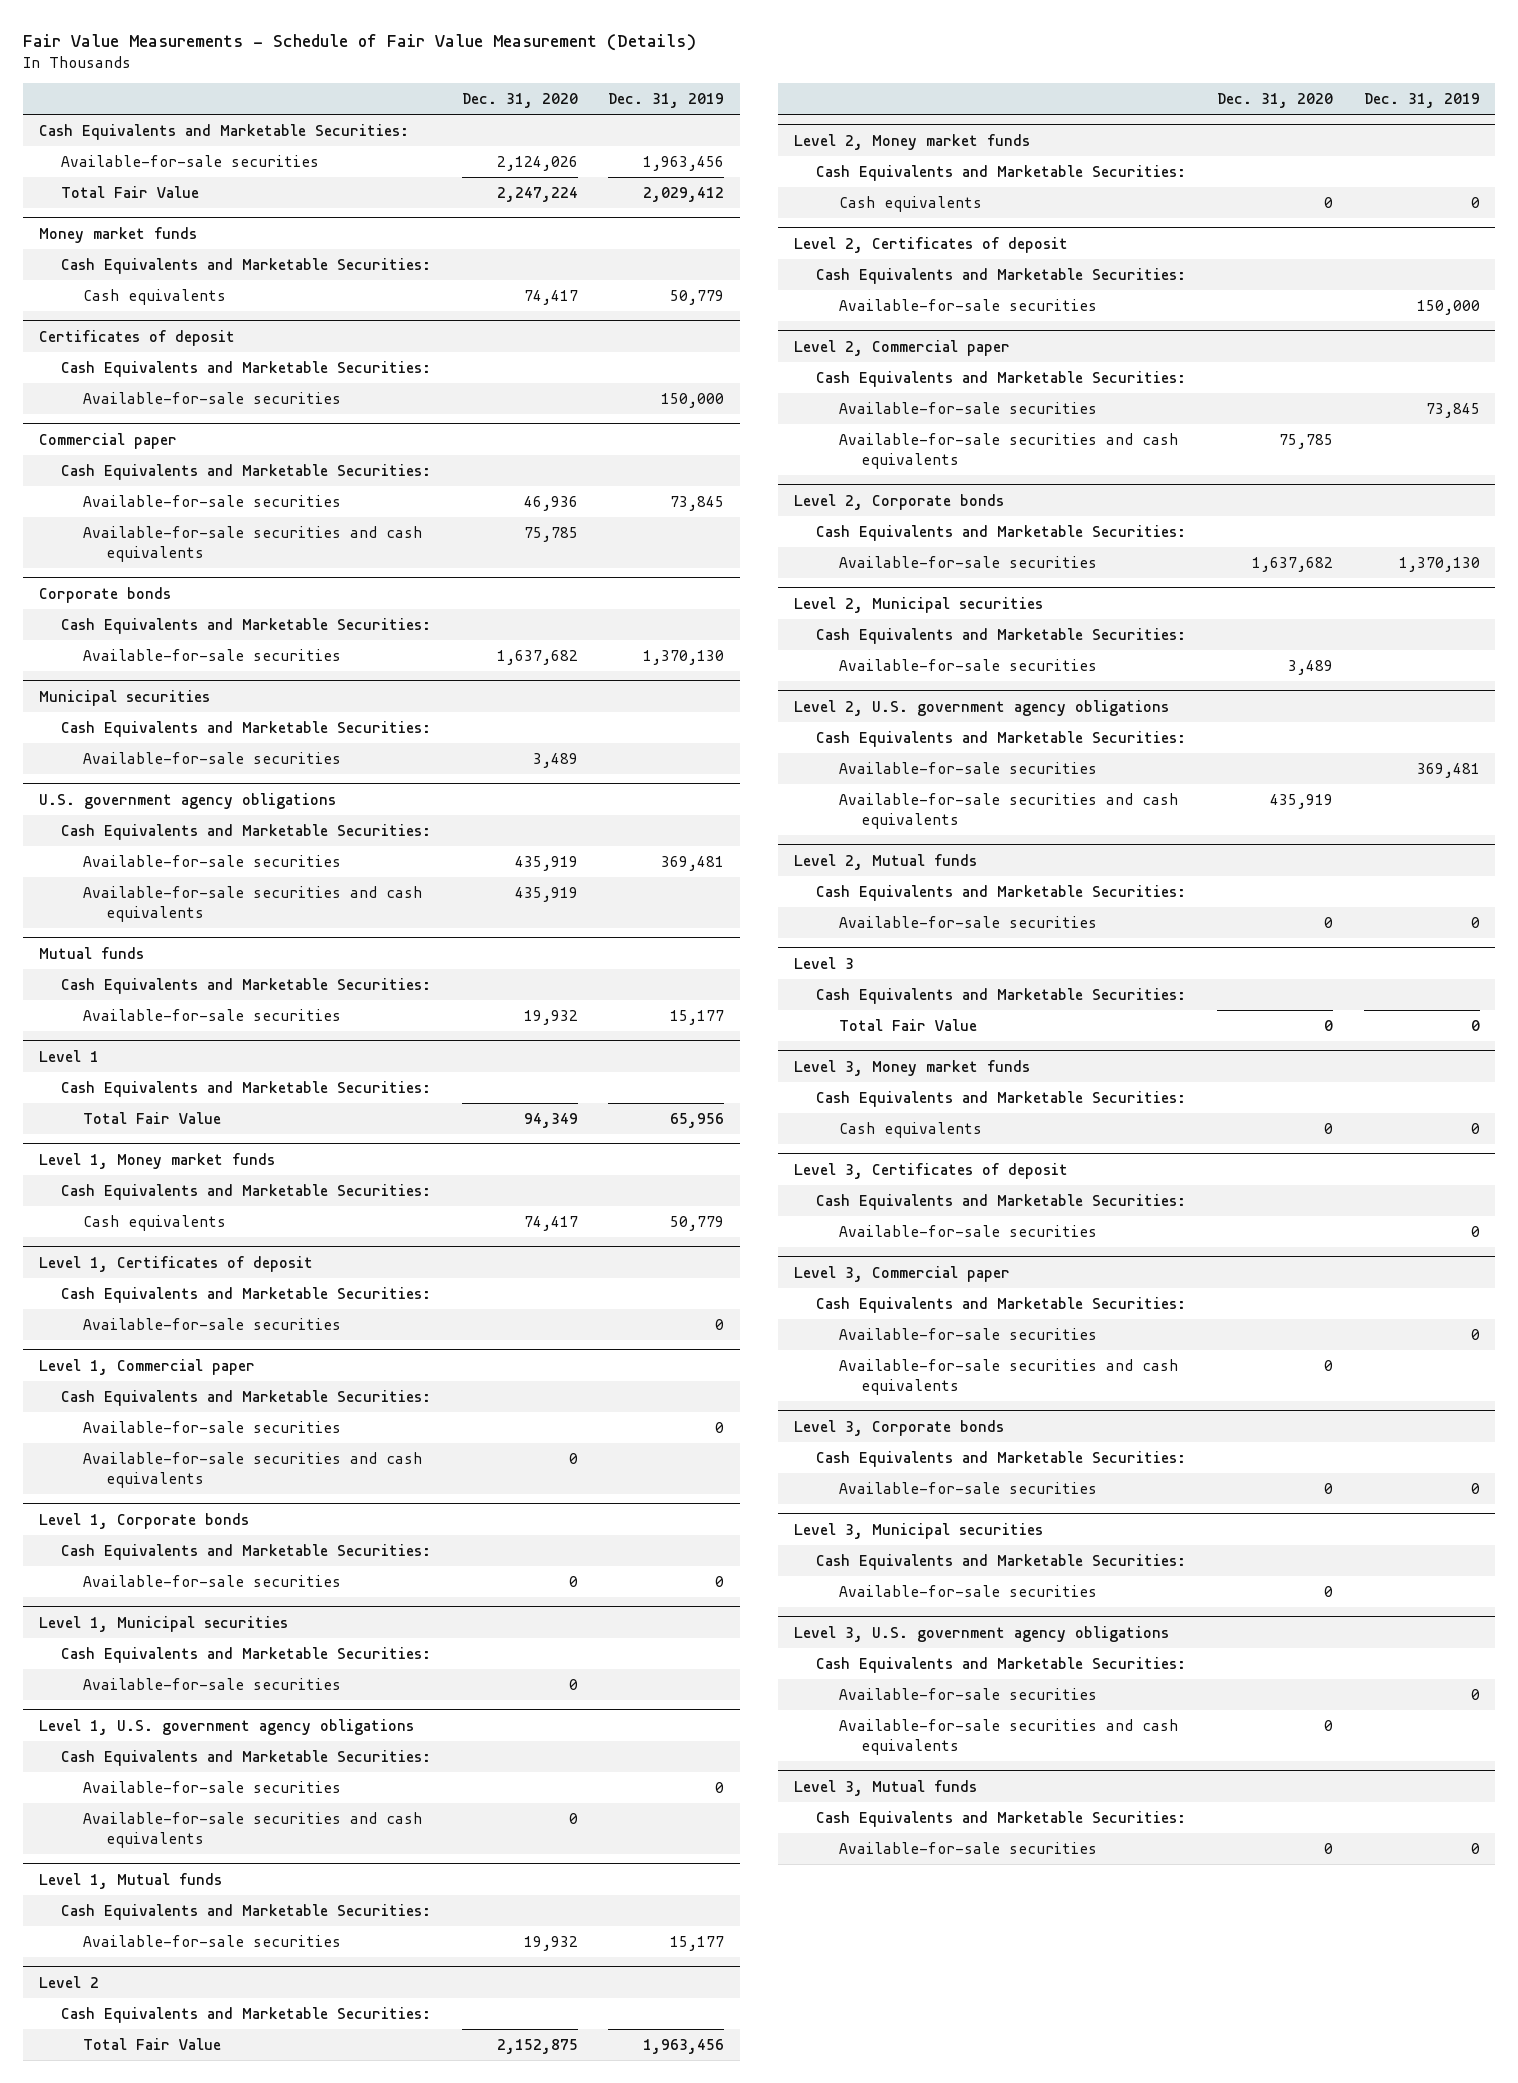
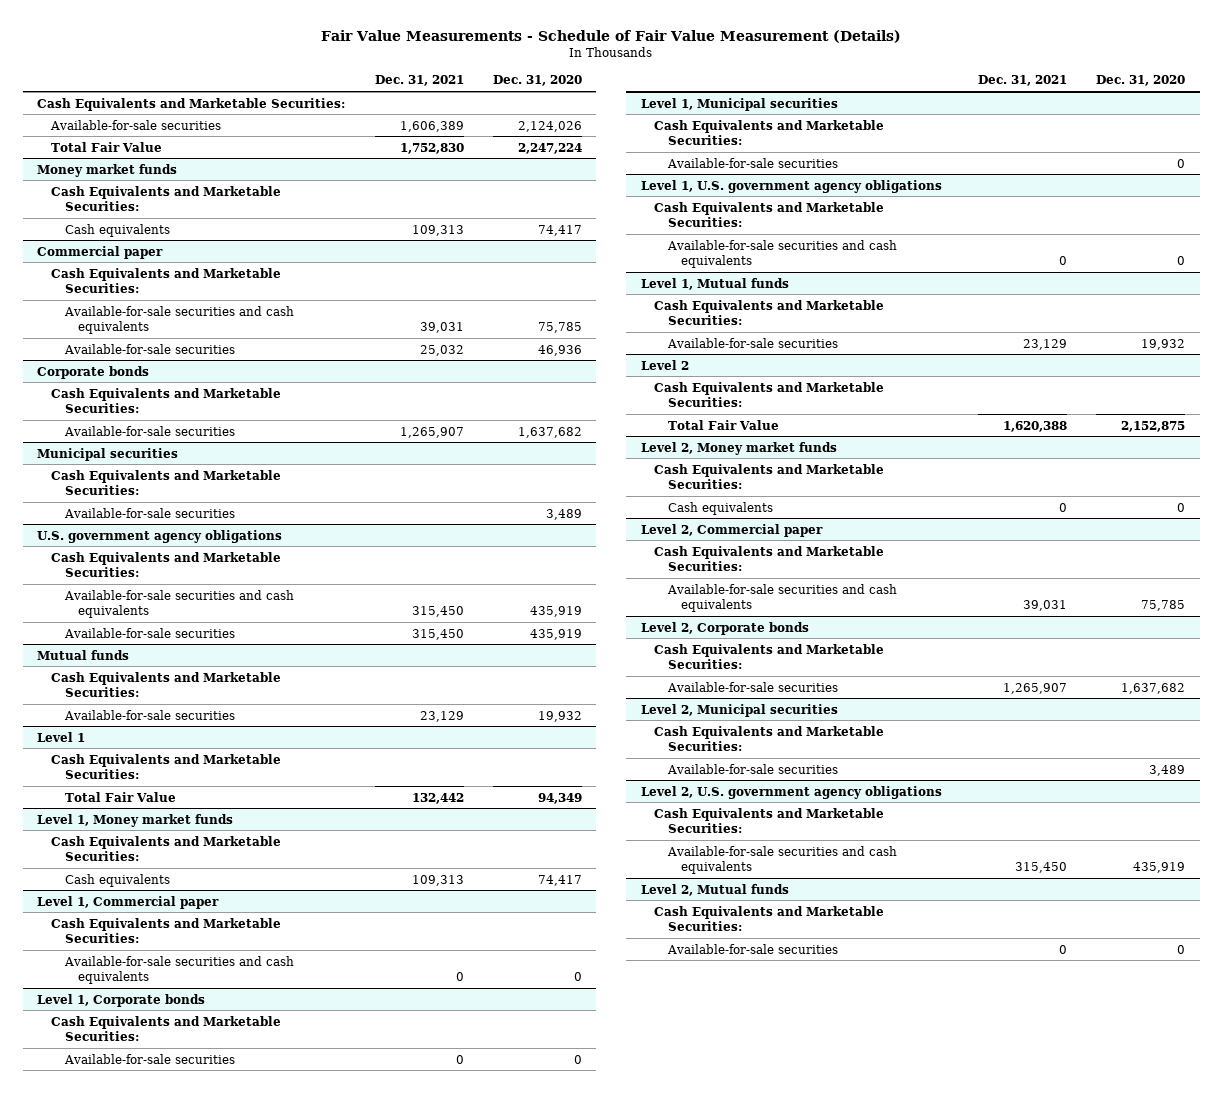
[608,93,725,109] Dec. 31, 2019 -> none
none -> [374,75,464,87] Dec. 31, 2021
[38,329,235,346] Certificates of deposit -> none
[60,360,431,377] Cash Equivalents and Marketable Securities: -> none
[83,391,342,404] Available-for-sale securities -> none
[83,494,342,507] Available-for-sale securities -> [63,343,235,354] Available-for-sale securities
[83,854,342,867] Available-for-sale securities -> [63,627,235,638] Available-for-sale securities
[38,1255,313,1272] Level 1, Certificates of deposit -> none
[60,1286,431,1303] Cash Equivalents and Marketable Securities: -> none
[83,1317,342,1330] Available-for-sale securities -> none
[83,1420,342,1433] Available-for-sale securities -> none
[83,1780,342,1793] Available-for-sale securities -> none
[793,236,1068,253] Level 2, Certificates of deposit -> none
[816,267,1187,284] Cash Equivalents and Marketable Securities: -> none
[838,298,1097,311] Available-for-sale securities -> none
[838,401,1097,414] Available-for-sale securities -> none
[838,761,1097,774] Available-for-sale securities -> none
[793,956,854,969] Level 3 -> none
[816,987,1187,1004] Cash Equivalents and Marketable Securities: -> none
[838,1018,977,1031] Total Fair Value -> none
[793,1059,1030,1076] Level 3, Money market funds -> none
[816,1090,1187,1107] Cash Equivalents and Marketable Securities: -> none
[838,1121,982,1138] Cash equivalents -> none
[793,1162,1068,1179] Level 3, Certificates of deposit -> none
[816,1193,1187,1210] Cash Equivalents and Marketable Securities: -> none
[838,1224,1097,1237] Available-for-sale securities -> none
[793,1265,1010,1282] Level 3, Commercial paper -> none
[816,1296,1187,1313] Cash Equivalents and Marketable Securities: -> none
[838,1327,1097,1340] Available-for-sale securities -> none
[838,1358,1178,1395] Available-for-sale securities and cash equivalents -> none
[793,1419,1004,1436] Level 3, Corporate bonds -> none
[816,1450,1187,1467] Cash Equivalents and Marketable Securities: -> none
[838,1481,1097,1494] Available-for-sale securities -> none
[793,1522,1043,1539] Level 3, Municipal securities -> none
[816,1553,1187,1570] Cash Equivalents and Marketable Securities: -> none
[838,1584,1097,1597] Available-for-sale securities -> none
[793,1625,1169,1642] Level 3, U.S. government agency obligations -> none
[816,1656,1187,1673] Cash Equivalents and Marketable Securities: -> none
[838,1687,1097,1700] Available-for-sale securities -> none
[838,1718,1178,1755] Available-for-sale securities and cash equivalents -> none
[793,1779,977,1796] Level 3, Mutual funds -> none
[816,1810,1187,1827] Cash Equivalents and Marketable Securities: -> none
[838,1841,1097,1854] Available-for-sale securities -> none

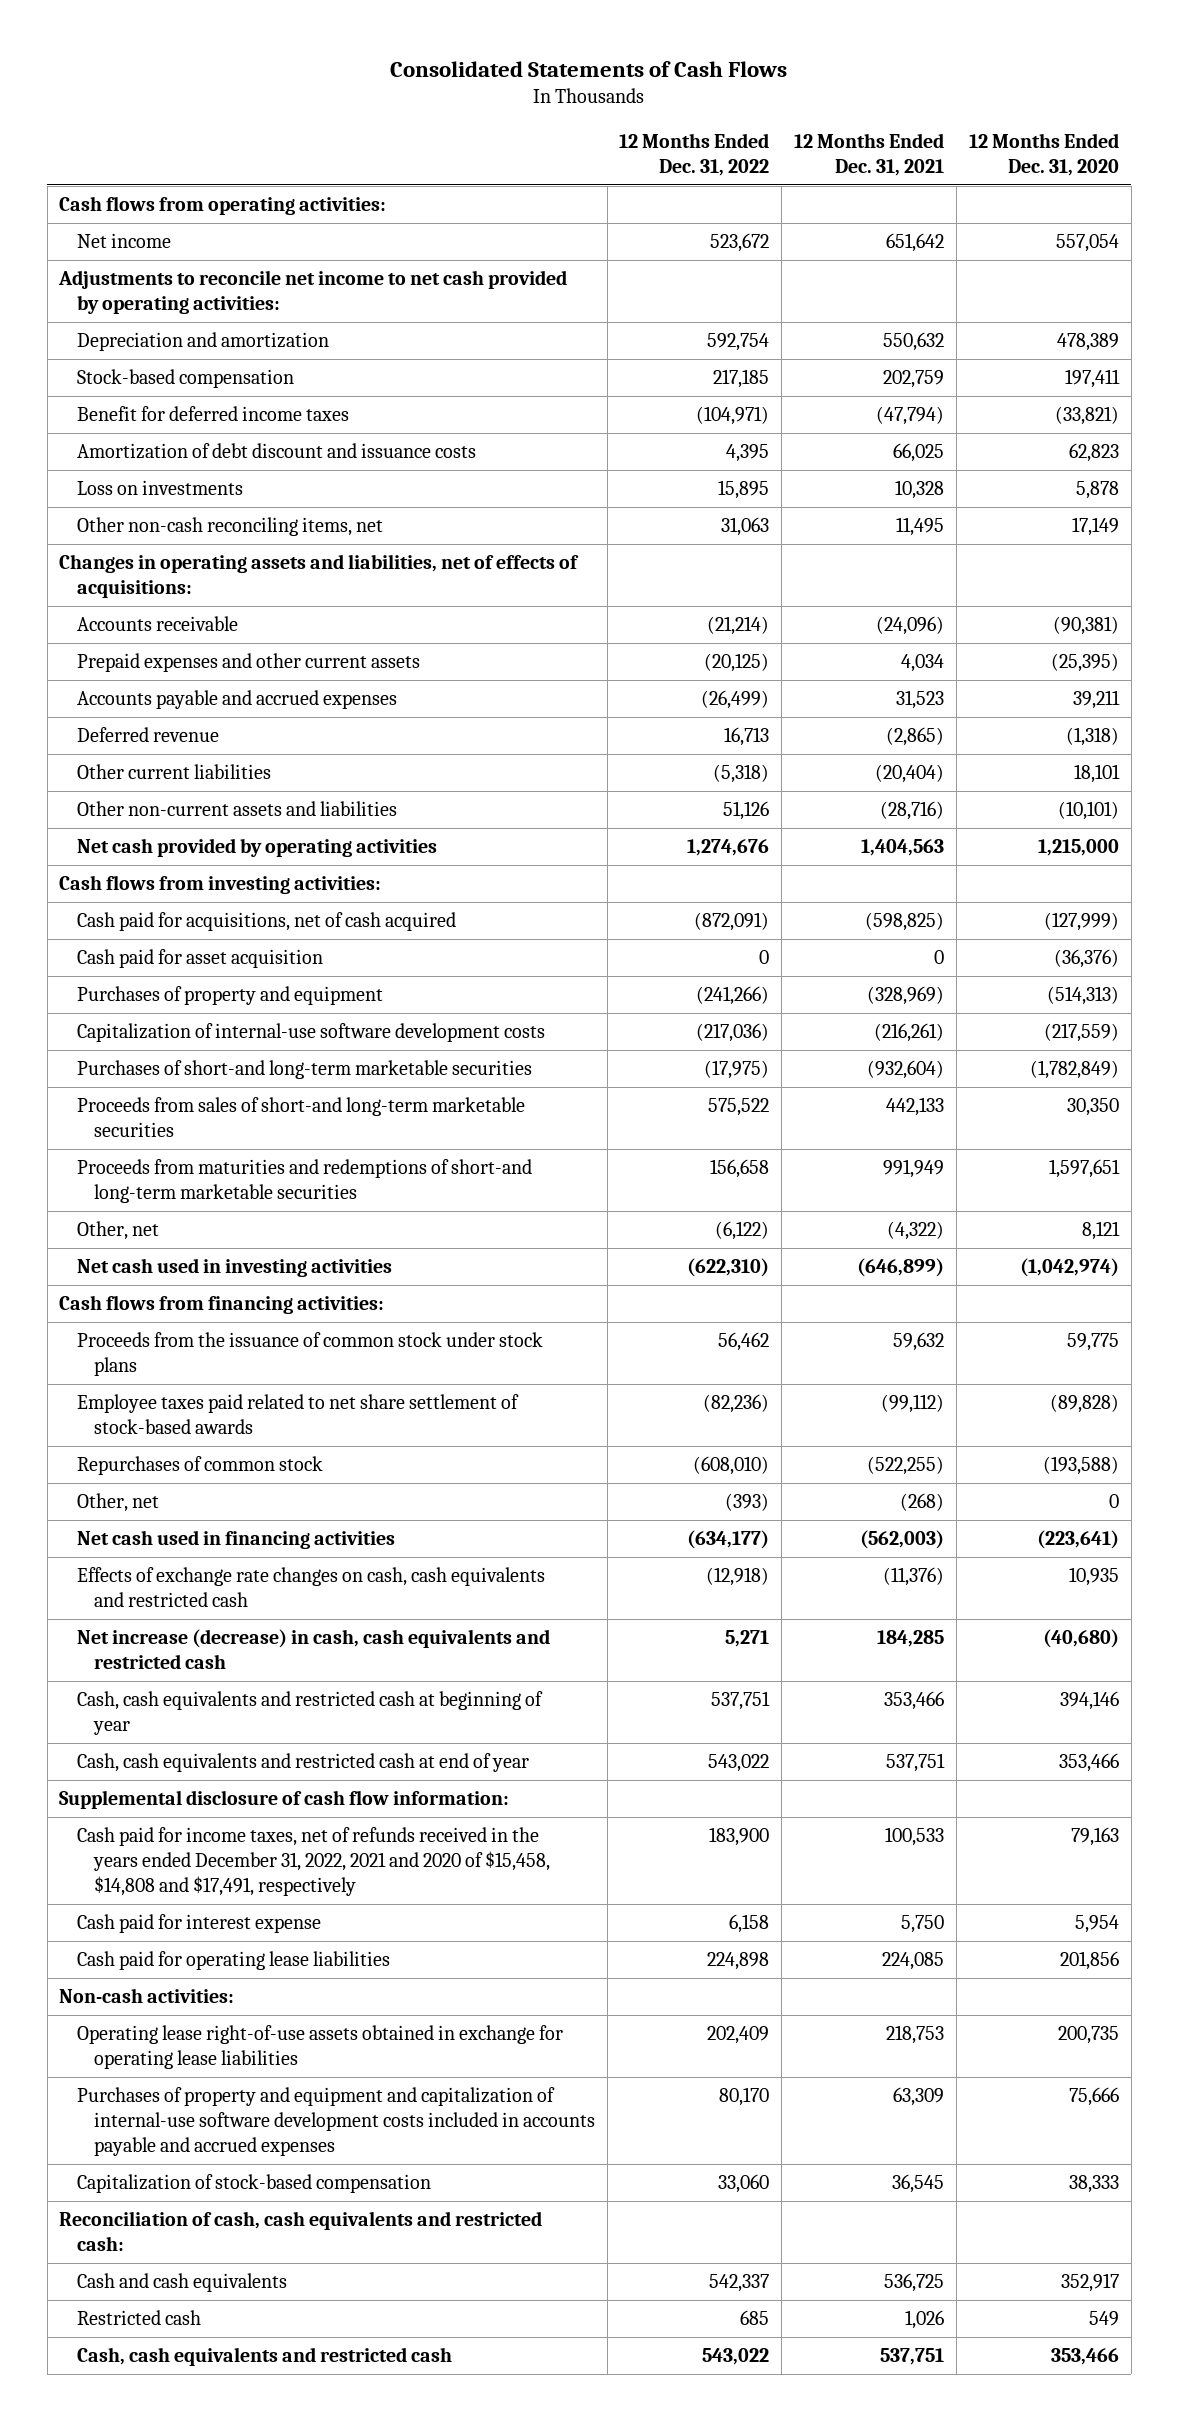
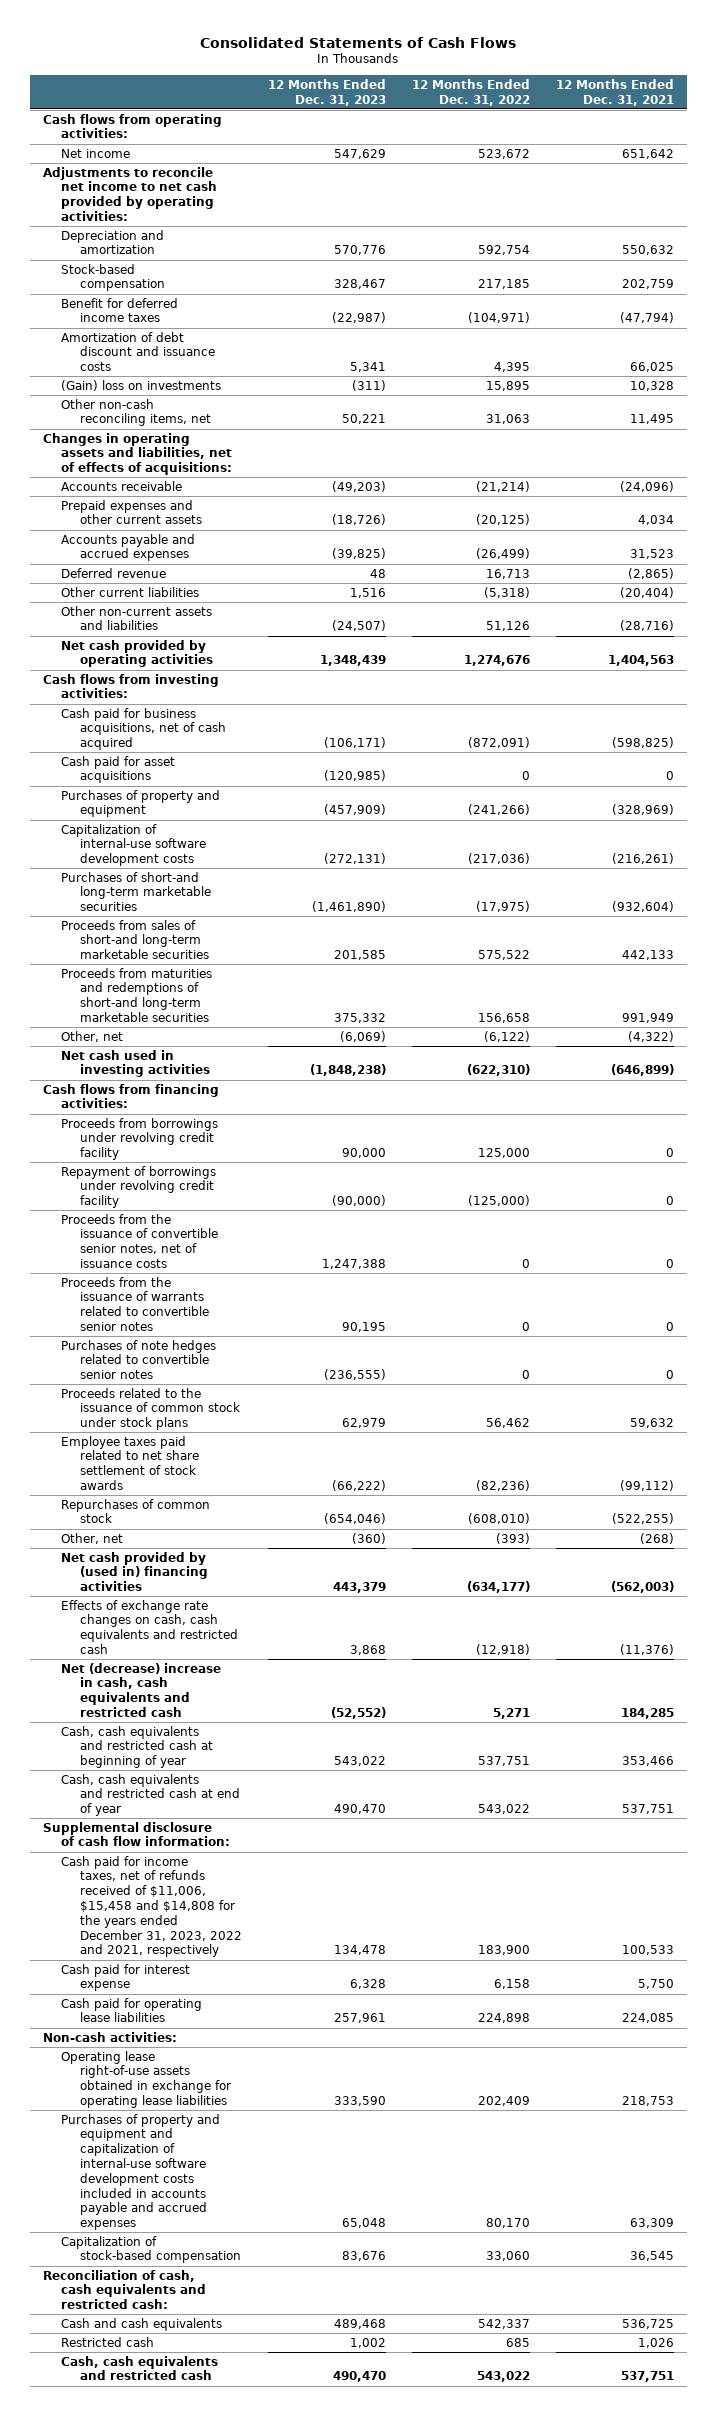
[968,132,1119,176] 12 Months Ended Dec. 31, 2020 -> none
none -> [267,78,386,106] 12 Months Ended Dec. 31, 2023
[76,479,243,495] Loss on investments -> [61,379,222,391] (Gain) loss on investments
[76,911,456,931] Cash paid for acquisitions, net of cash acquired -> [61,707,226,751] Cash paid for business acquisitions, net of cash acquired
[76,948,323,968] Cash paid for asset acquisition -> [61,755,176,784] Cash paid for asset acquisitions
none -> [61,1117,219,1161] Proceeds from borrowings under revolving credit facility
none -> [61,1165,217,1209] Repayment of borrowings under revolving credit facility
none -> [61,1213,218,1269] Proceeds from the issuance of convertible senior notes, net of issuance costs
none -> [61,1276,209,1332] Proceeds from the issuance of warrants related to convertible senior notes
none -> [61,1339,217,1380] Purchases of note hedges related to convertible senior notes
[76,1331,543,1376] Proceeds from the issuance of common stock under stock plans -> [61,1387,240,1431] Proceeds related to the issuance of common stock under stock plans
[76,1393,519,1434] Employee taxes paid related to net share settlement of stock-based awards -> [61,1435,199,1491] Employee taxes paid related to net share settlement of stock awards
[76,1529,395,1549] Net cash used in financing activities -> [61,1551,208,1592] Net cash provided by (used in) financing activities
[76,1628,550,1669] Net increase (decrease) in cash, cash equivalents and restricted cash -> [61,1662,222,1718] Net (decrease) increase in cash, cash equivalents and restricted cash
[76,1826,550,1896] Cash paid for income taxes, net of refunds received in the years ended December 31, 2022, 2021 and 2020 of $15,458, $14,808 and $17,491, respectively -> [61,1855,242,1958] Cash paid for income taxes, net of refunds received of $11,006, $15,458 and $14,808 for the years ended December 31, 2023, 2022 and 2021, respectively

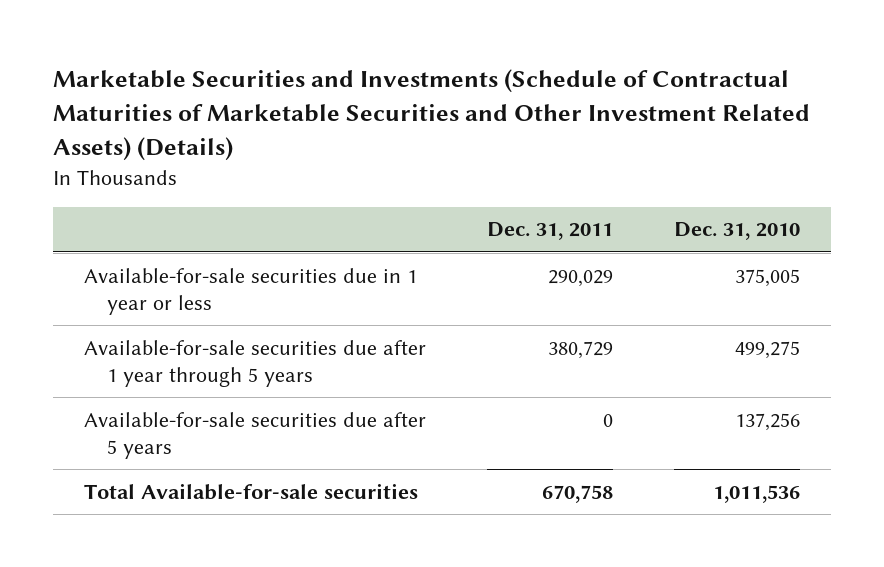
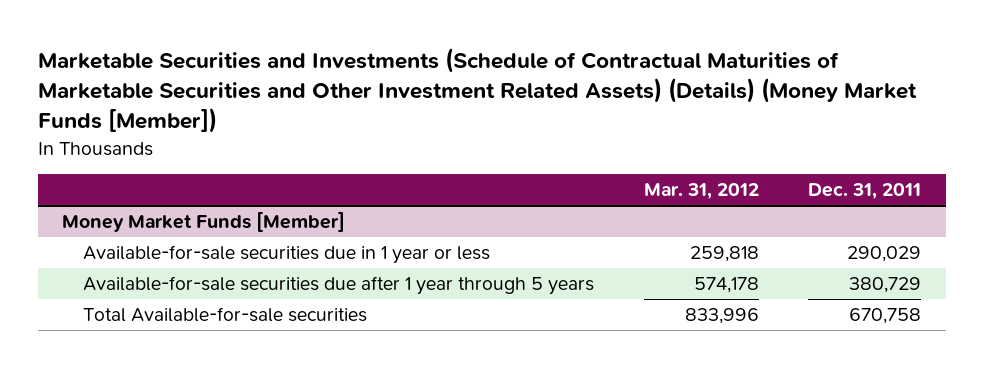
[53,69,811,162] Marketable Securities and Investments (Schedule of Contractual Maturities of Marketable Securities and Other Investment Related Assets) (Details) -> [37,47,917,134] Marketable Securities and Investments (Schedule of Contractual Maturities of Marketable Securities and Other Investment Related Assets) (Details) (Money Market Funds [Member])
[674,222,801,241] Dec. 31, 2010 -> none
none -> [643,183,759,200] Mar. 31, 2012
none -> [62,211,346,233] Money Market Funds [Member]
[83,411,426,460] Available-for-sale securities due after 5 years -> none

